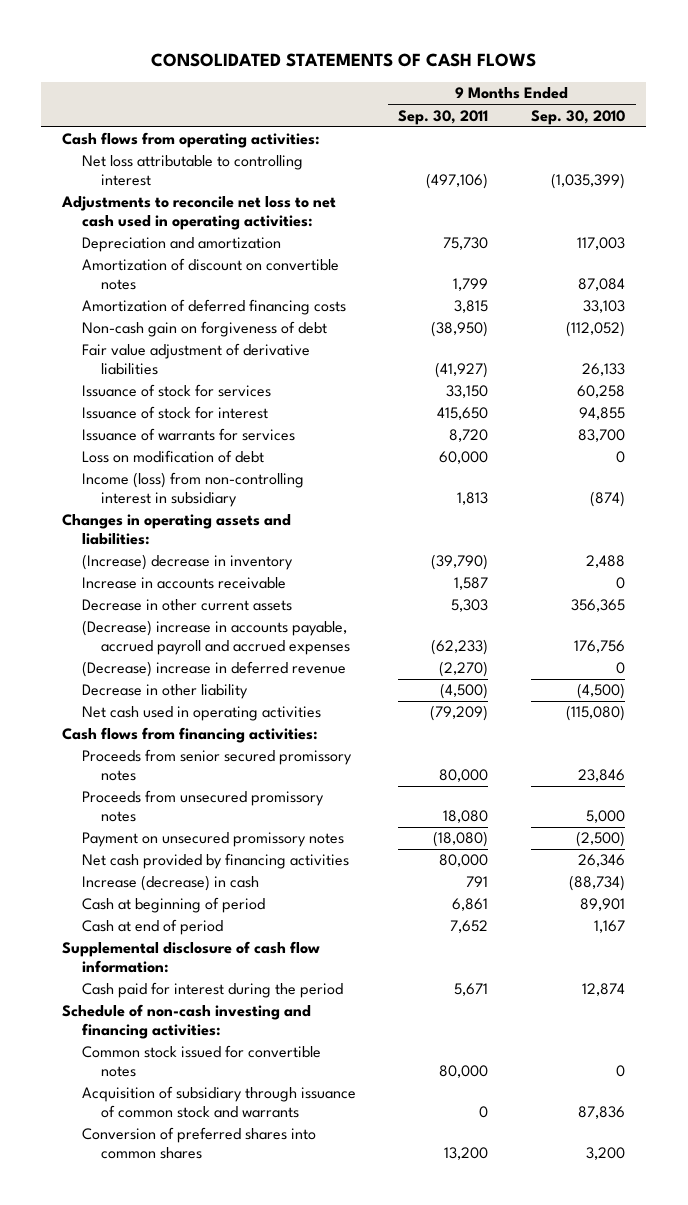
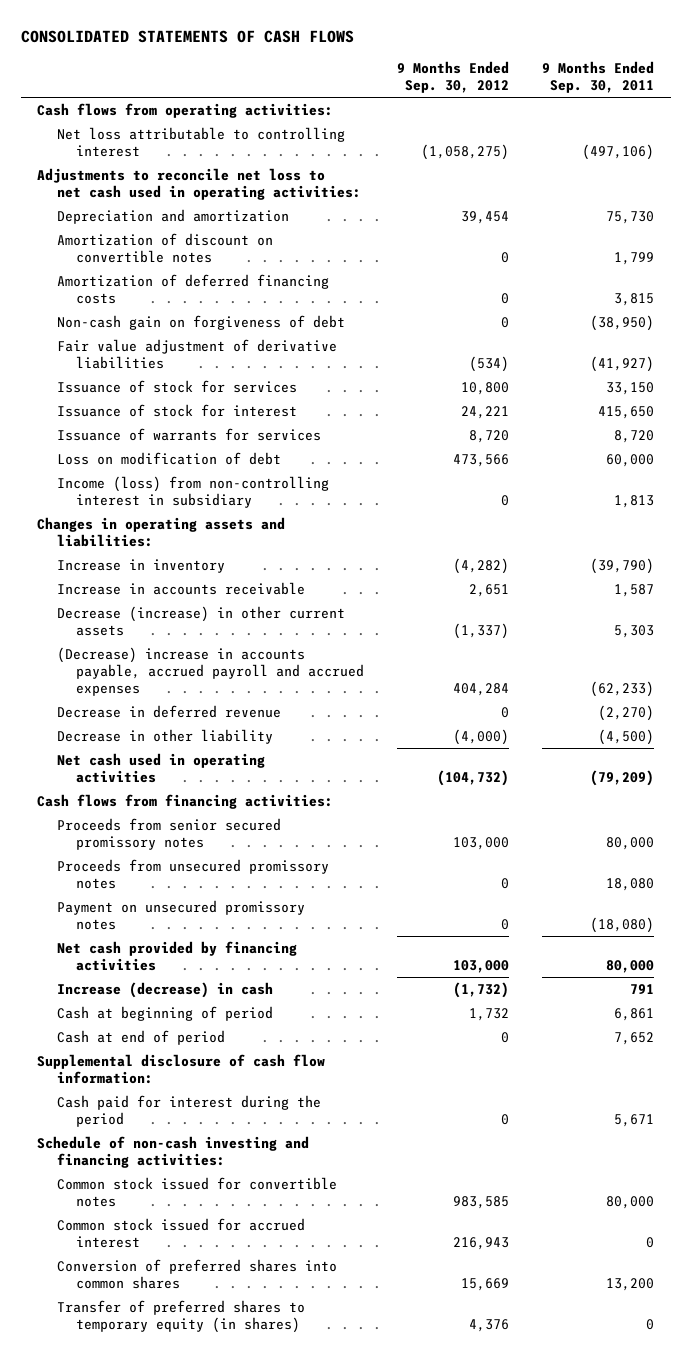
[531,109,626,125] Sep. 30, 2010 -> none
none -> [397,61,510,94] 9 Months Ended Sep. 30, 2012
[81,554,293,571] (Increase) decrease in inventory -> [56,558,225,573] Increase in inventory
[81,599,292,612] Decrease in other current assets -> [56,605,345,636] Decrease (increase) in other current assets
[81,661,346,678] (Decrease) increase in deferred revenue -> [56,704,281,718] Decrease in deferred revenue
[81,1086,356,1118] Acquisition of subsidiary through issuance of common stock and warrants -> none
none -> [56,1217,305,1248] Common stock issued for accrued interest
none -> [56,1299,305,1333] Transfer of preferred shares to temporary equity (in shares)

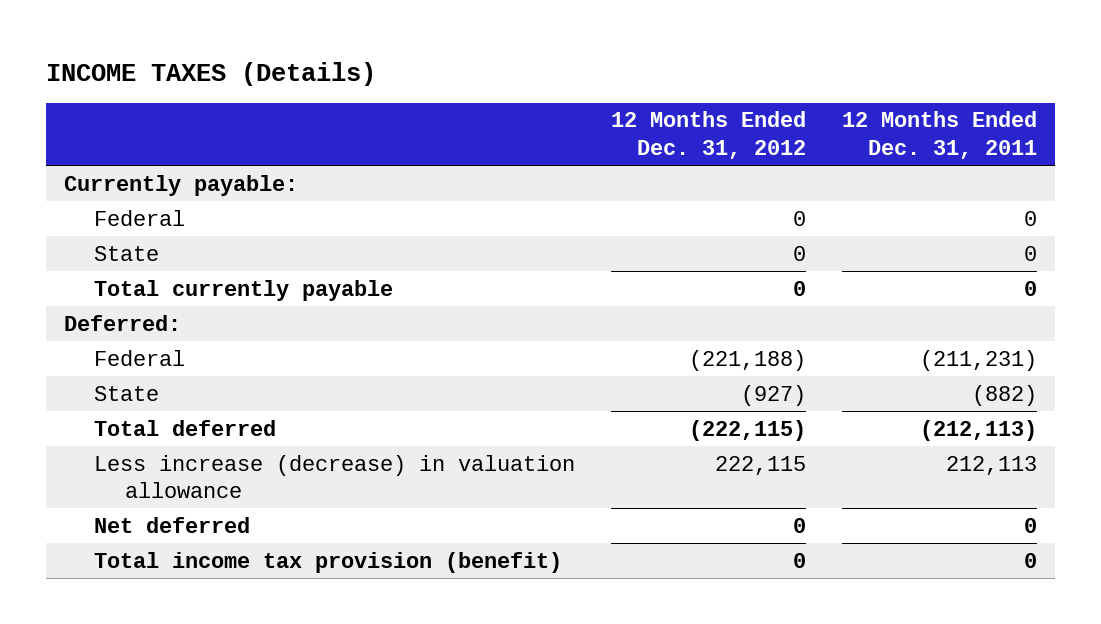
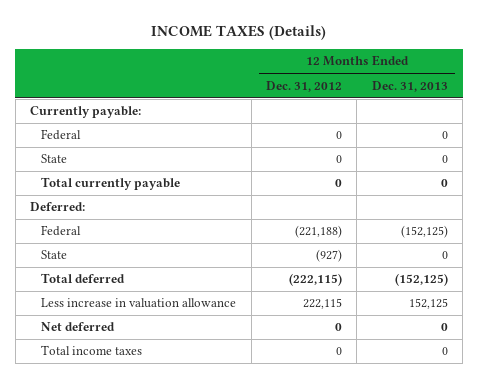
[841,111,1037,160] 12 Months Ended Dec. 31, 2011 -> none
none -> [371,80,448,92] Dec. 31, 2013
[94,454,576,499] Less increase (decrease) in valuation allowance -> [41,298,237,309] Less increase in valuation allowance
[94,551,563,573] Total income tax provision (benefit) -> [41,345,143,356] Total income taxes

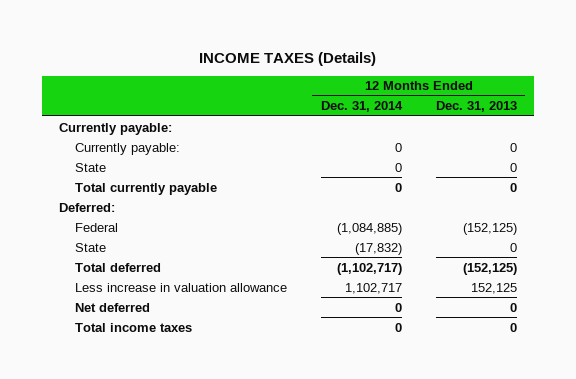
[266,80,343,92] Dec. 31, 2012 -> none
none -> [320,101,403,113] Dec. 31, 2014
[41,129,82,141] Federal -> [74,142,180,155] Currently payable:

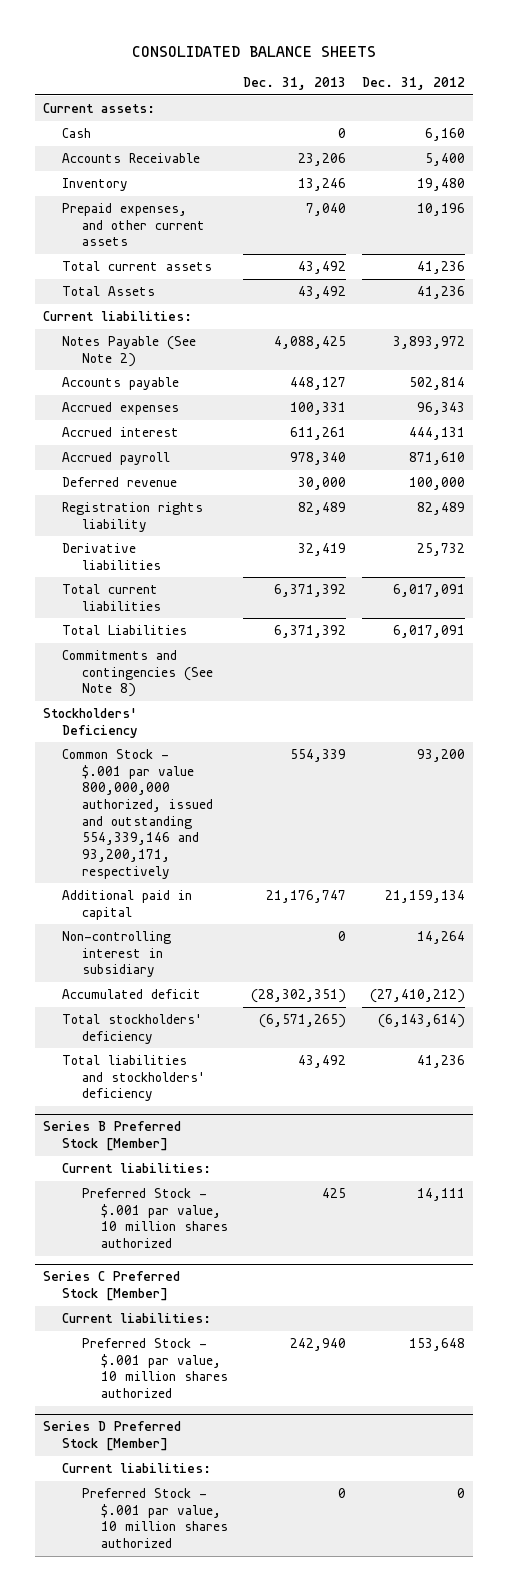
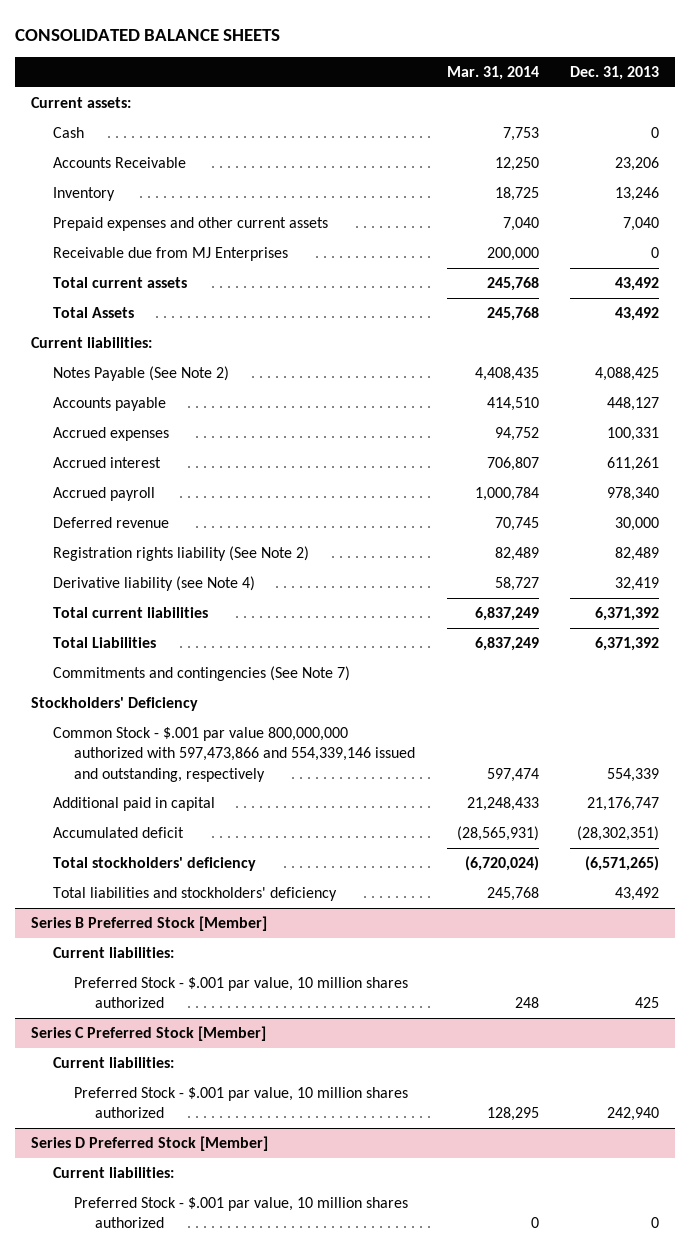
[361,77,465,91] Dec. 31, 2012 -> none
none -> [446,66,539,81] Mar. 31, 2014
[62,203,205,247] Prepaid expenses, and other current assets -> [52,217,328,232] Prepaid expenses and other current assets
none -> [52,247,288,262] Receivable due from MJ Enterprises
[62,502,204,532] Registration rights liability -> [52,546,309,562] Registration rights liability (See Note 2)
[62,543,161,570] Derivative liabilities -> [52,576,255,592] Derivative liability (see Note 4)
[62,650,213,698] Commitments and contingencies (See Note 8) -> [52,666,350,682] Commitments and contingencies (See Note 7)
[62,749,213,879] Common Stock - $.001 par value 800,000,000 authorized, issued and outstanding 554,339,146 and 93,200,171, respectively -> [52,727,415,782] Common Stock - $.001 par value 800,000,000 authorized with 597,473,866 and 554,339,146 issued and outstanding, respectively
[62,931,172,978] Non-controlling interest in subsidiary -> none

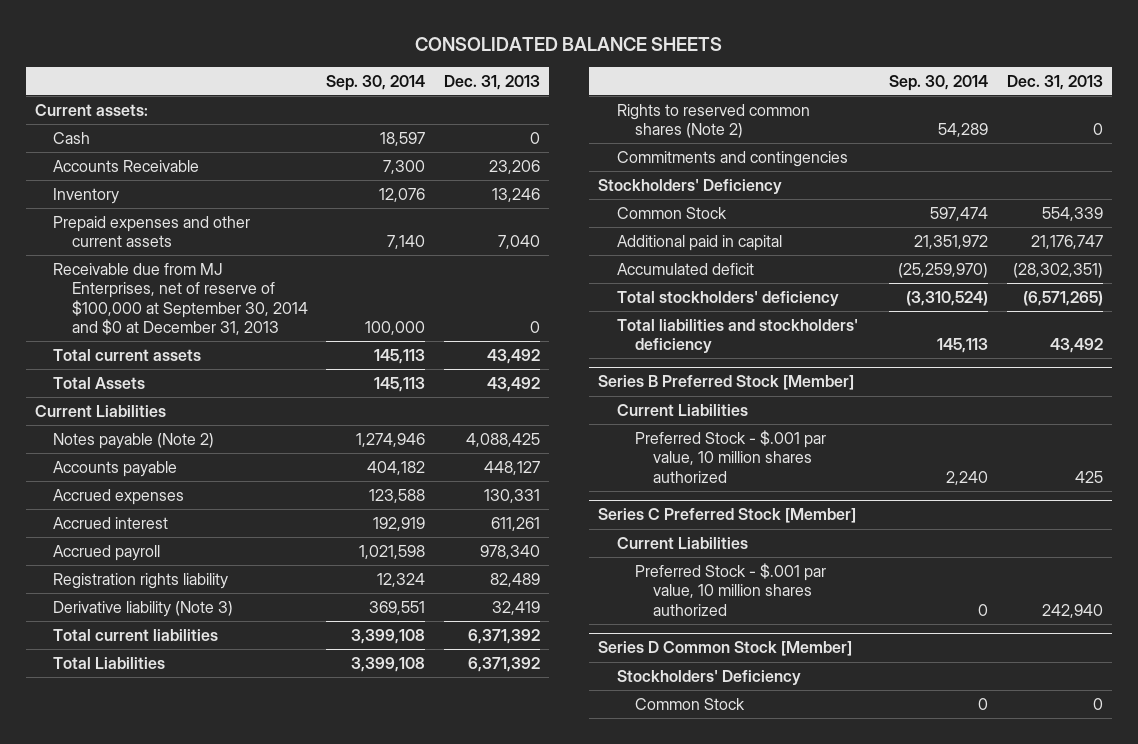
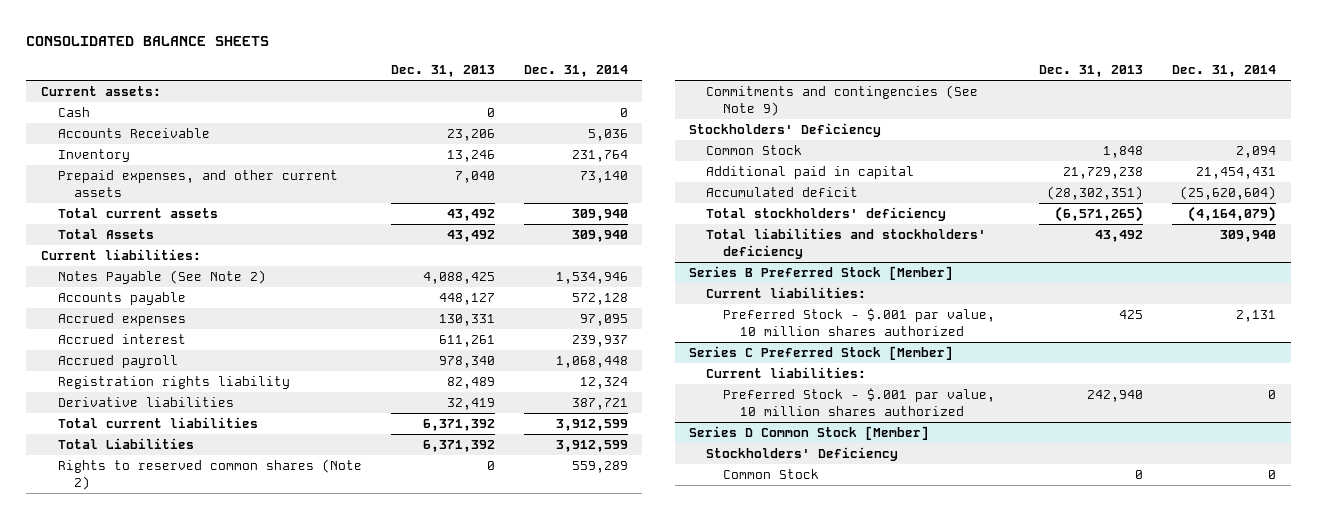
[326,74,426,91] Sep. 30, 2014 -> none
none -> [523,65,628,78] Dec. 31, 2014
[53,262,308,335] Receivable due from MJ Enterprises, net of reserve of $100,000 at September 30, 2014 and $0 at December 31, 2013 -> none
[53,215,251,248] Prepaid expenses and other current assets -> [57,170,338,197] Prepaid expenses, and other current assets
[35,404,167,417] Current Liabilities -> [40,249,201,261] Current liabilities:
[53,432,215,449] Notes payable (Note 2) -> [57,270,266,285] Notes Payable (See Note 2)
[53,600,234,617] Derivative liability (Note 3) -> [57,397,234,408] Derivative liabilities
[616,150,848,167] Commitments and contingencies -> [706,85,979,116] Commitments and contingencies (See Note 9)
[1041,206,1103,221] 554,339 -> [1103,146,1144,159] 1,848
[1030,234,1103,249] 21,176,747 -> [1063,167,1144,180] 21,729,238
[616,403,748,416] Current Liabilities -> [706,287,867,299] Current liabilities:
[616,536,748,549] Current Liabilities -> [706,367,867,379] Current liabilities:

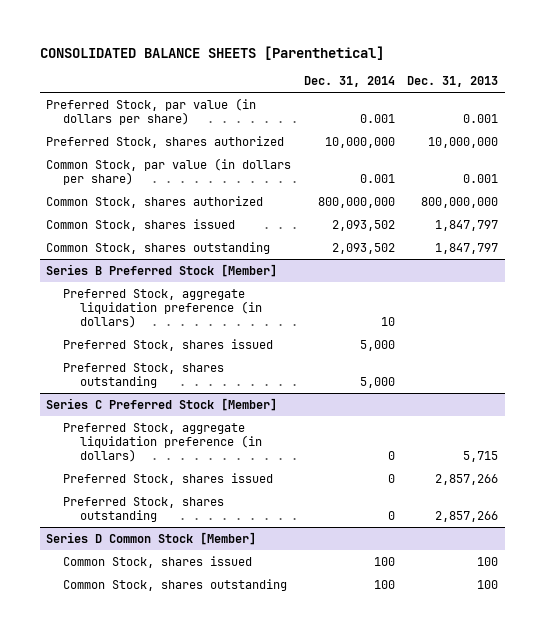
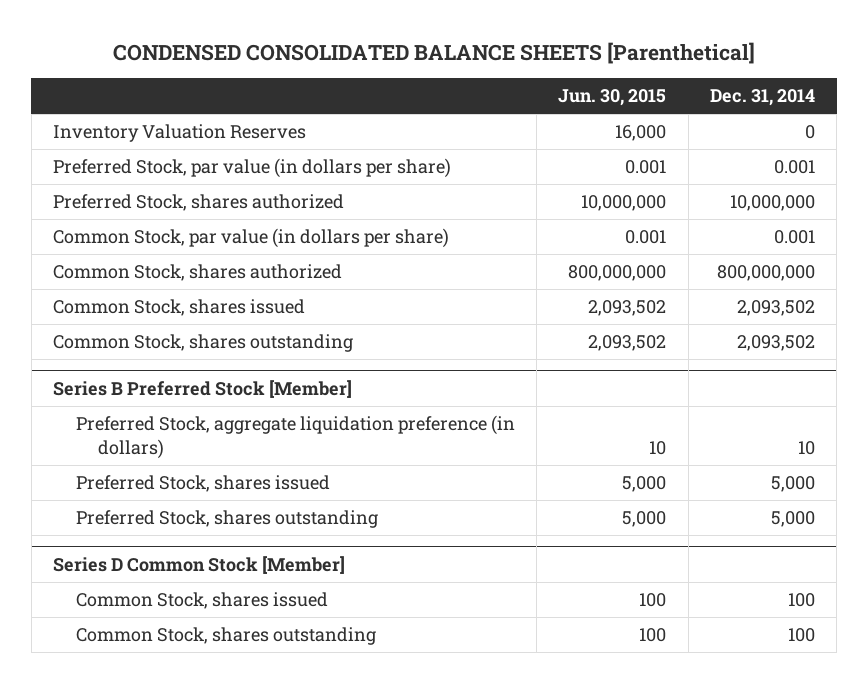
[40,46,385,61] CONSOLIDATED BALANCE SHEETS [Parenthetical] -> [113,41,756,64] CONDENSED CONSOLIDATED BALANCE SHEETS [Parenthetical]
[407,76,499,88] Dec. 31, 2013 -> none
none -> [558,89,667,107] Jun. 30, 2015
none -> [53,124,307,143] Inventory Valuation Reserves
[46,397,278,411] Series C Preferred Stock [Member] -> none
[63,422,263,462] Preferred Stock, aggregate liquidation preference (in dollars) -> none
[63,472,274,485] Preferred Stock, shares issued -> none
[63,496,225,522] Preferred Stock, shares outstanding -> none

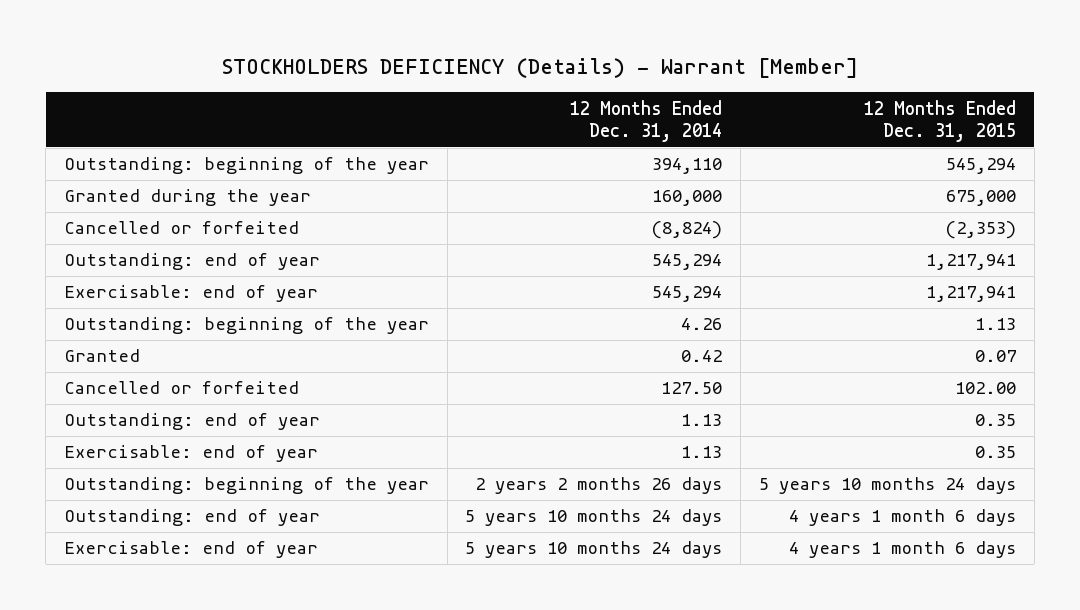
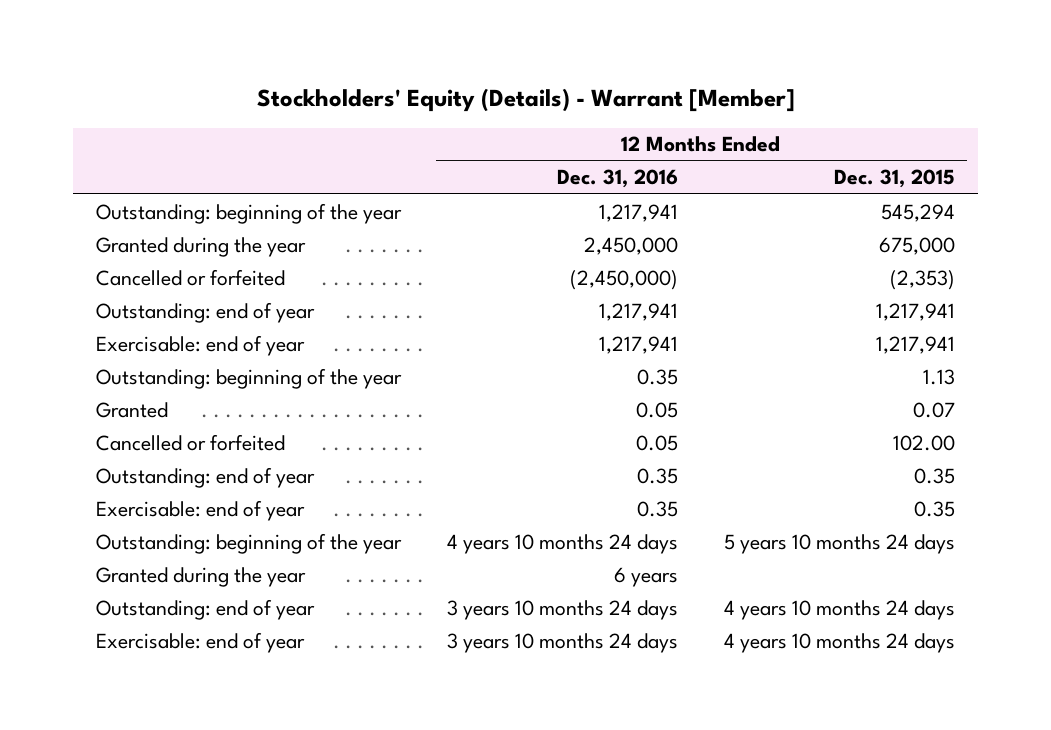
[221,58,858,79] STOCKHOLDERS DEFICIENCY (Details) - Warrant [Member] -> [256,88,795,113] Stockholders' Equity (Details) - Warrant [Member]
[570,99,723,143] 12 Months Ended Dec. 31, 2014 -> none
none -> [557,169,679,189] Dec. 31, 2016
none -> [95,566,306,587] Granted during the year
[789,509,1017,527] 4 years 1 month 6 days -> [724,599,956,620] 4 years 10 months 24 days
[789,541,1017,559] 4 years 1 month 6 days -> [724,632,956,653] 4 years 10 months 24 days

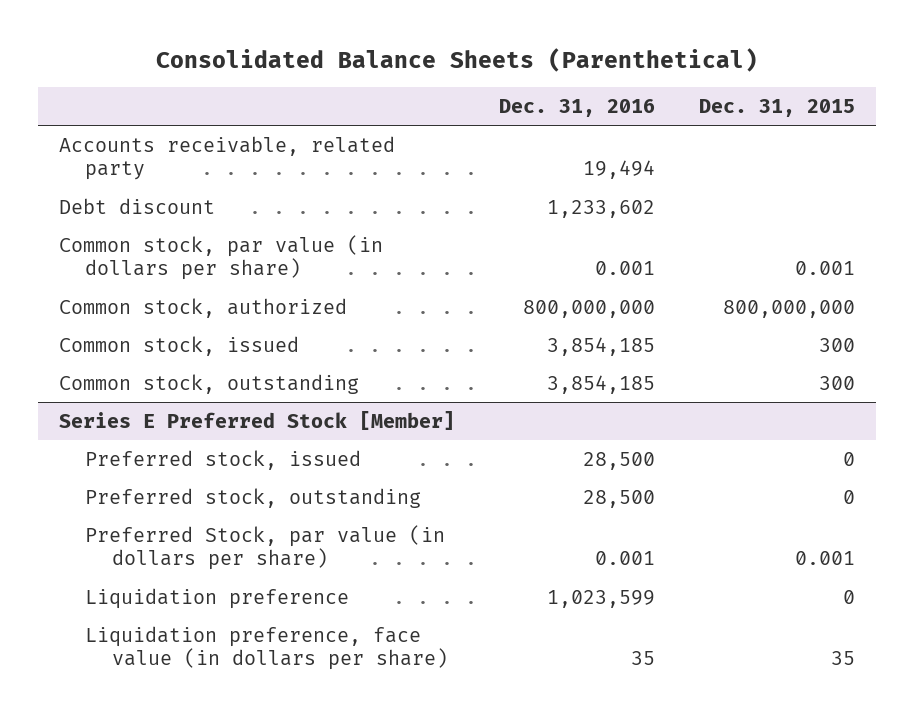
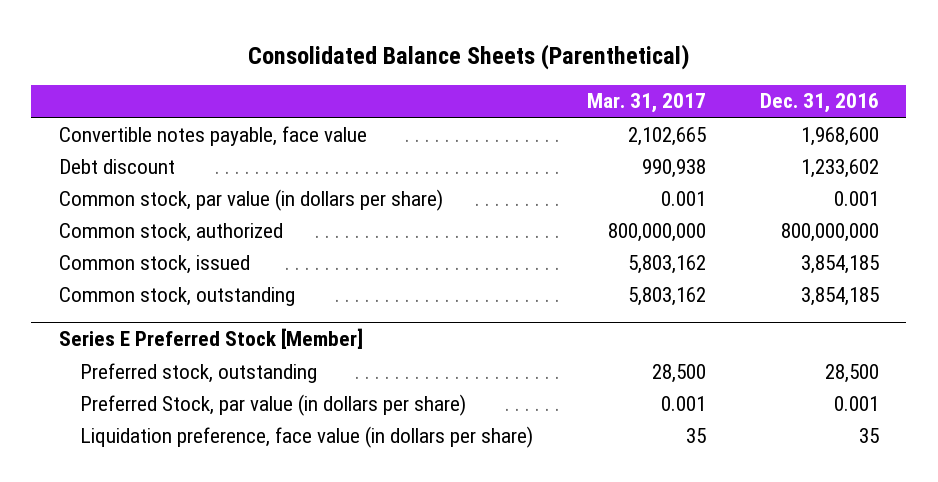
[698,99,855,118] Dec. 31, 2015 -> none
none -> [586,93,706,114] Mar. 31, 2017
[59,135,396,181] Accounts receivable, related party -> none
none -> [58,125,367,146] Convertible notes payable, face value
[85,449,362,470] Preferred stock, issued -> none
[85,587,350,609] Liquidation preference -> none

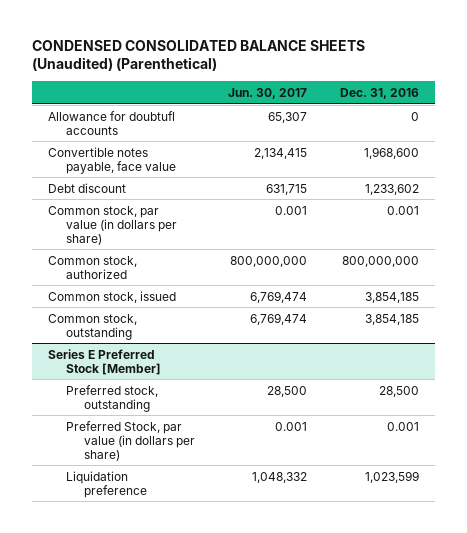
[247,43,690,70] Consolidated Balance Sheets (Parenthetical) -> [31,39,365,72] CONDENSED CONSOLIDATED BALANCE SHEETS (Unaudited) (Parenthetical)
[586,93,706,114] Mar. 31, 2017 -> none
none -> [227,87,307,99] Jun. 30, 2017
none -> [48,110,176,135] Allowance for doubtufl accounts
[79,425,533,448] Liquidation preference, face value (in dollars per share) -> none
none -> [66,470,147,498] Liquidation preference

